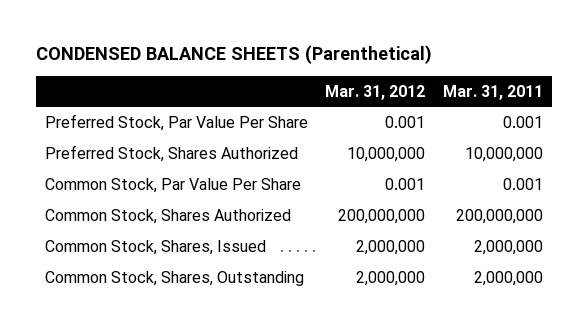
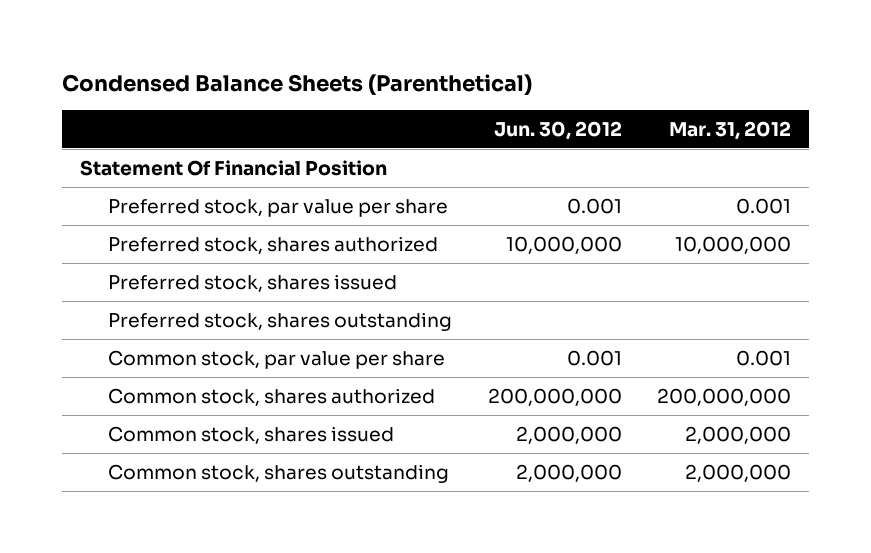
[35,45,432,65] CONDENSED BALANCE SHEETS (Parenthetical) -> [61,74,532,96] Condensed Balance Sheets (Parenthetical)
[443,84,544,100] Mar. 31, 2011 -> none
none -> [493,120,622,140] Jun. 30, 2012
none -> [79,159,387,176] Statement Of Financial Position
[44,113,308,131] Preferred Stock, Par Value Per Share -> [108,198,449,217] Preferred stock, par value per share
[44,144,298,162] Preferred Stock, Shares Authorized -> [108,235,439,254] Preferred stock, shares authorized
none -> [108,273,398,292] Preferred stock, shares issued
none -> [108,311,453,331] Preferred stock, shares outstanding
[44,177,301,193] Common Stock, Par Value Per Share -> [108,349,446,369] Common stock, par value per share
[44,208,291,224] Common Stock, Shares Authorized -> [108,387,436,406] Common stock, shares authorized
[44,239,266,255] Common Stock, Shares, Issued -> [108,425,395,444] Common stock, shares issued
[44,270,304,286] Common Stock, Shares, Outstanding -> [108,463,450,483] Common stock, shares outstanding

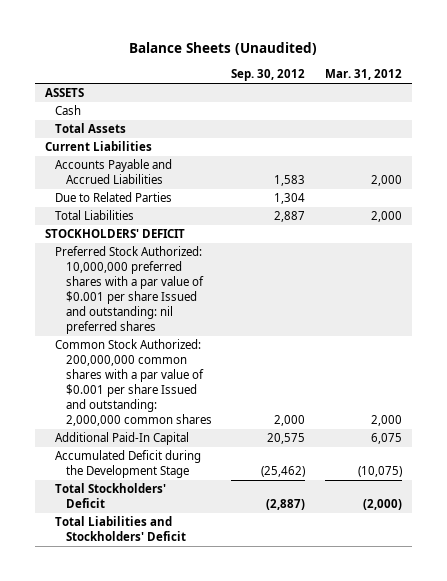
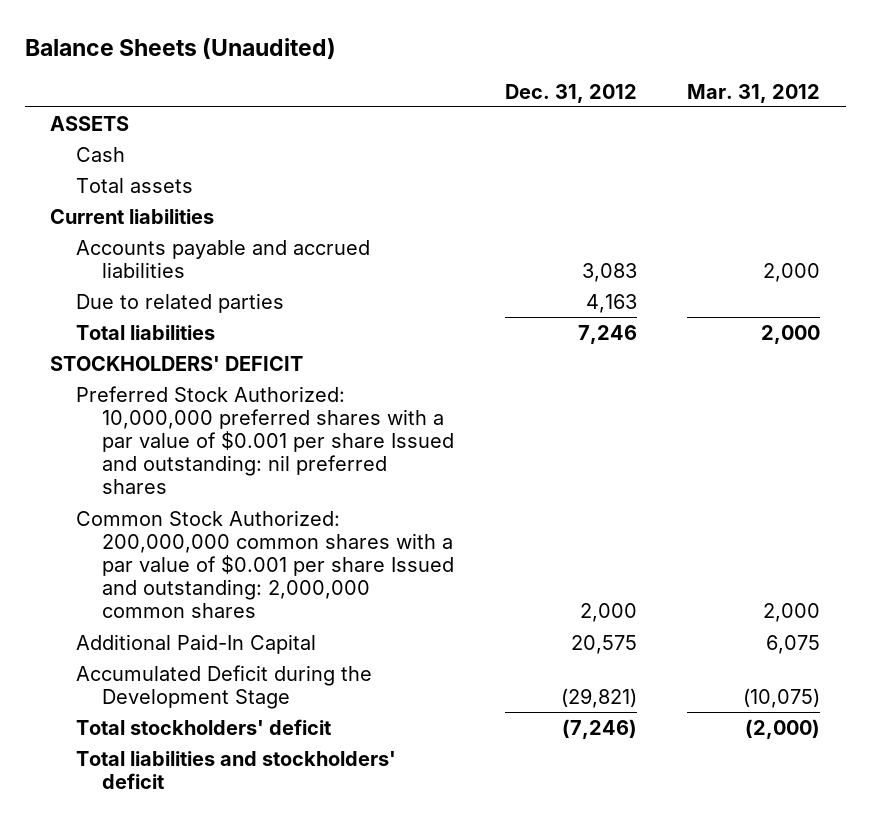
[231,69,306,82] Sep. 30, 2012 -> none
none -> [504,83,637,103] Dec. 31, 2012
[55,123,127,134] Total Assets -> [76,177,194,193] Total assets
[44,141,152,152] Current Liabilities -> [50,208,215,224] Current liabilities
[55,159,173,185] Accounts Payable and Accrued Liabilities -> [76,239,371,278] Accounts payable and accrued liabilities
[55,192,173,203] Due to Related Parties -> [76,292,285,313] Due to related parties
[55,210,135,221] Total Liabilities -> [76,324,216,340] Total liabilities
[55,483,167,509] Total Stockholders' Deficit -> [76,718,332,735] Total stockholders' deficit
[55,516,186,542] Total Liabilities and Stockholders' Deficit -> [76,750,397,789] Total liabilities and stockholders' deficit

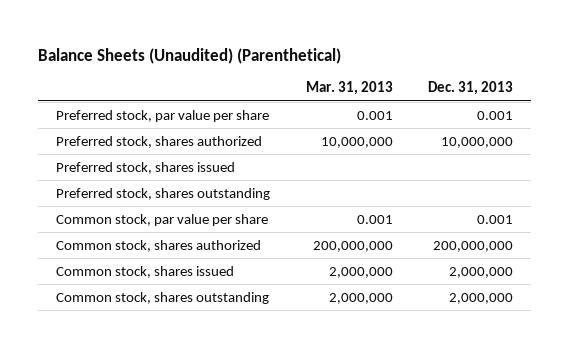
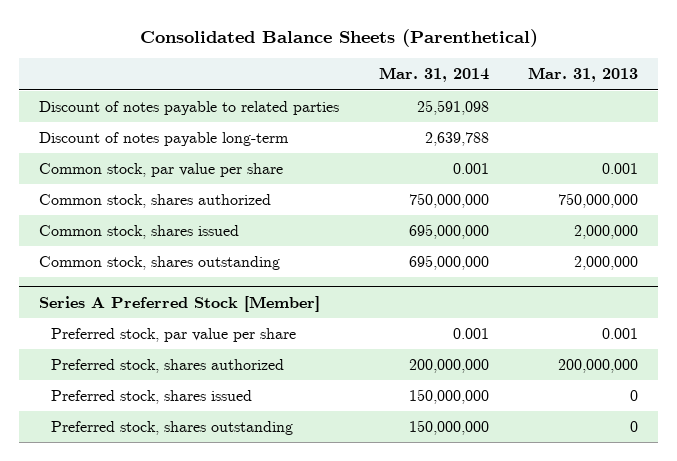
[38,47,342,64] Balance Sheets (Unaudited) (Parenthetical) -> [139,29,538,48] Consolidated Balance Sheets (Parenthetical)
[428,81,514,96] Dec. 31, 2013 -> none
none -> [378,67,489,83] Mar. 31, 2014
[56,109,270,122] Preferred stock, par value per share -> none
[56,135,263,148] Preferred stock, shares authorized -> none
[56,161,236,174] Preferred stock, shares issued -> none
[56,187,271,200] Preferred stock, shares outstanding -> none
none -> [39,100,340,115] Discount of notes payable to related parties
none -> [39,131,290,146] Discount of notes payable long-term
[312,240,393,252] 200,000,000 -> [558,192,639,208] 750,000,000
none -> [39,295,321,312] Series A Preferred Stock [Member]
none -> [51,327,297,342] Preferred stock, par value per share
none -> [51,358,285,373] Preferred stock, shares authorized
none -> [51,389,253,404] Preferred stock, shares issued
none -> [51,420,294,435] Preferred stock, shares outstanding

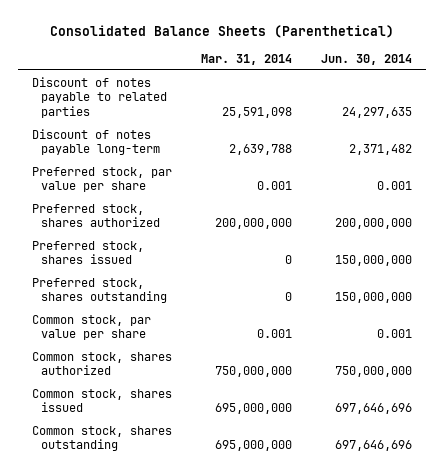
[528,67,639,83] Mar. 31, 2013 -> none
none -> [320,53,412,65] Jun. 30, 2014
none -> [32,166,173,193] Preferred stock, par value per share
none -> [32,203,161,228] Preferred stock, shares authorized
none -> [32,240,145,265] Preferred stock, shares issued
none -> [32,277,168,304] Preferred stock, shares outstanding
[39,295,321,312] Series A Preferred Stock [Member] -> none
[51,327,297,342] Preferred stock, par value per share -> none
[51,358,285,373] Preferred stock, shares authorized -> none
[51,389,253,404] Preferred stock, shares issued -> none
[51,420,294,435] Preferred stock, shares outstanding -> none

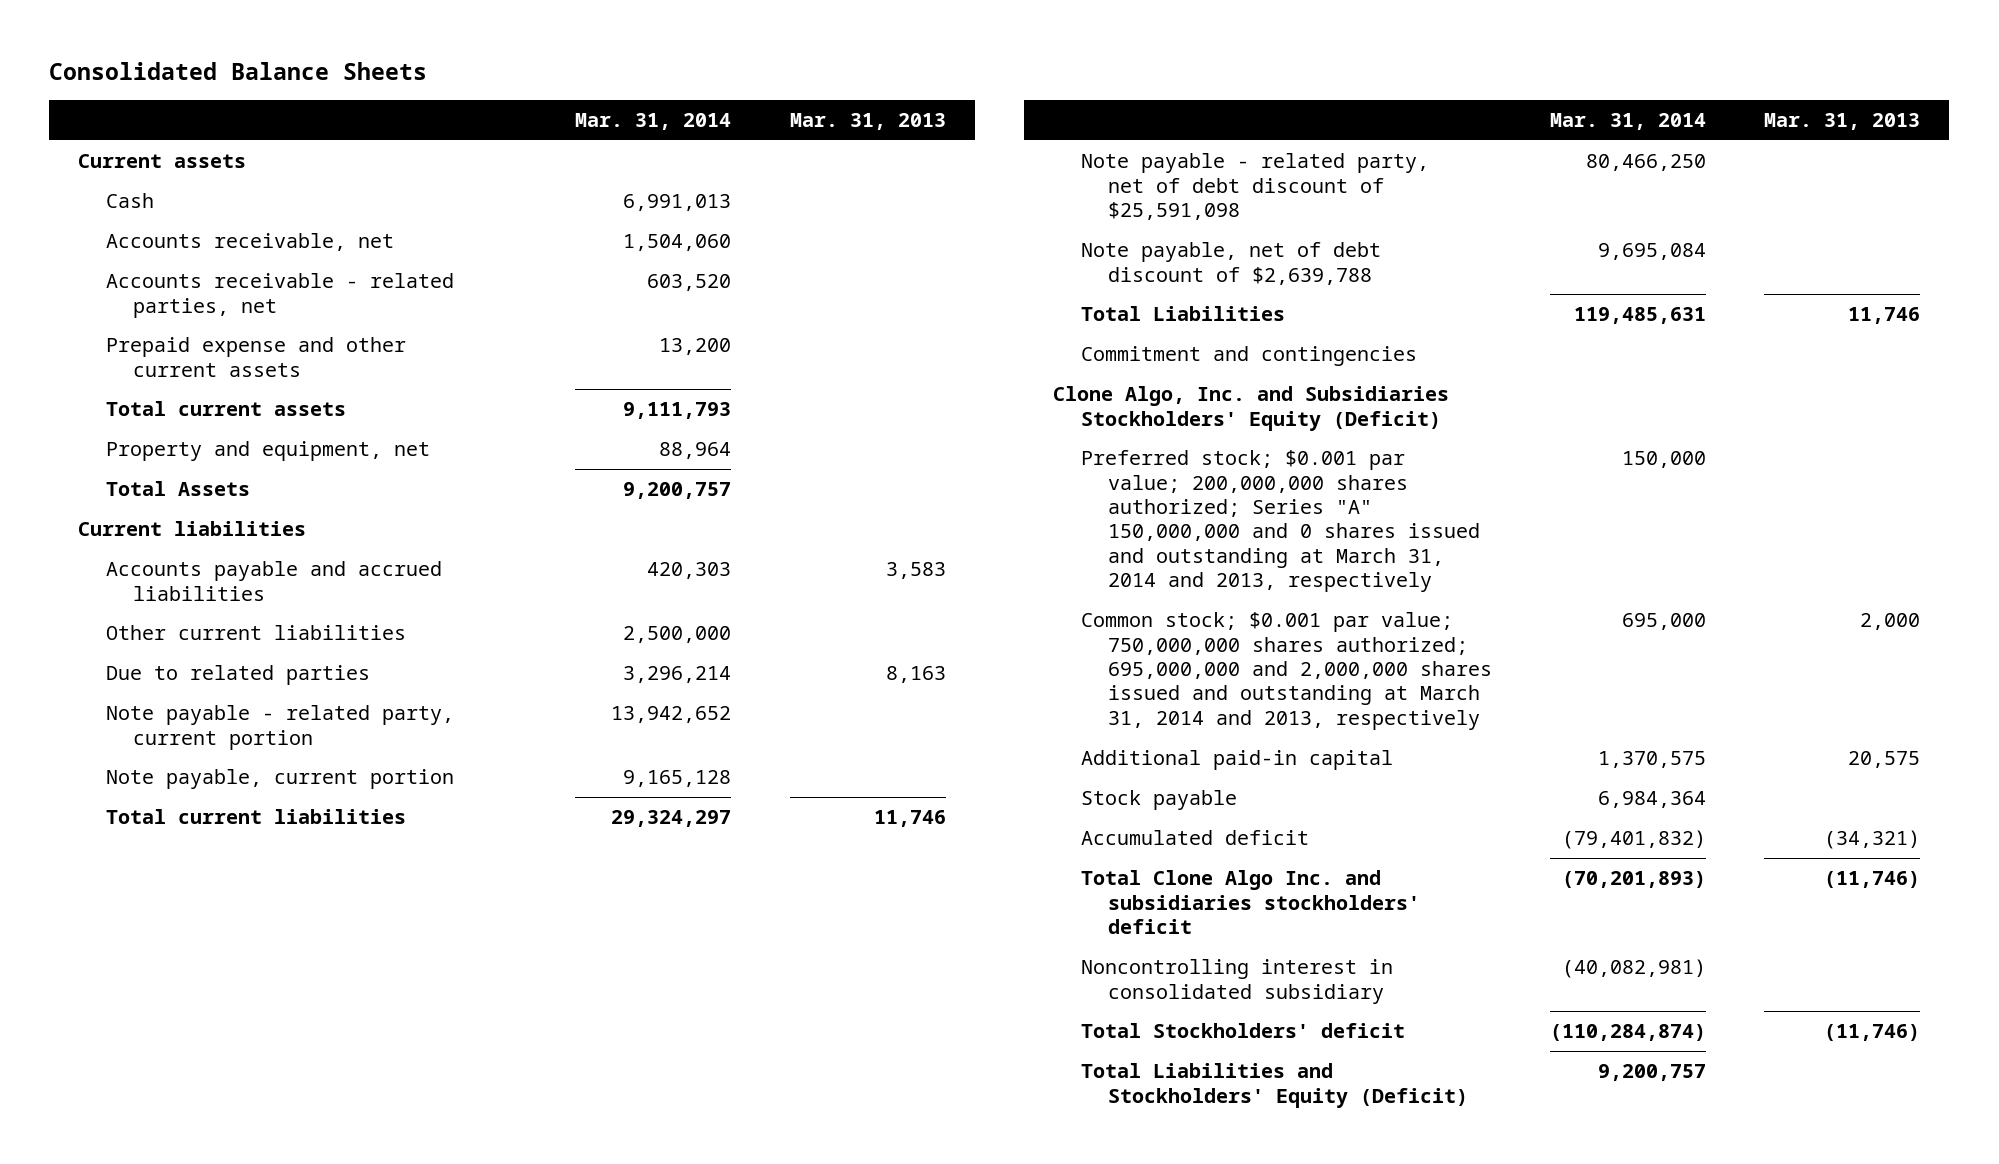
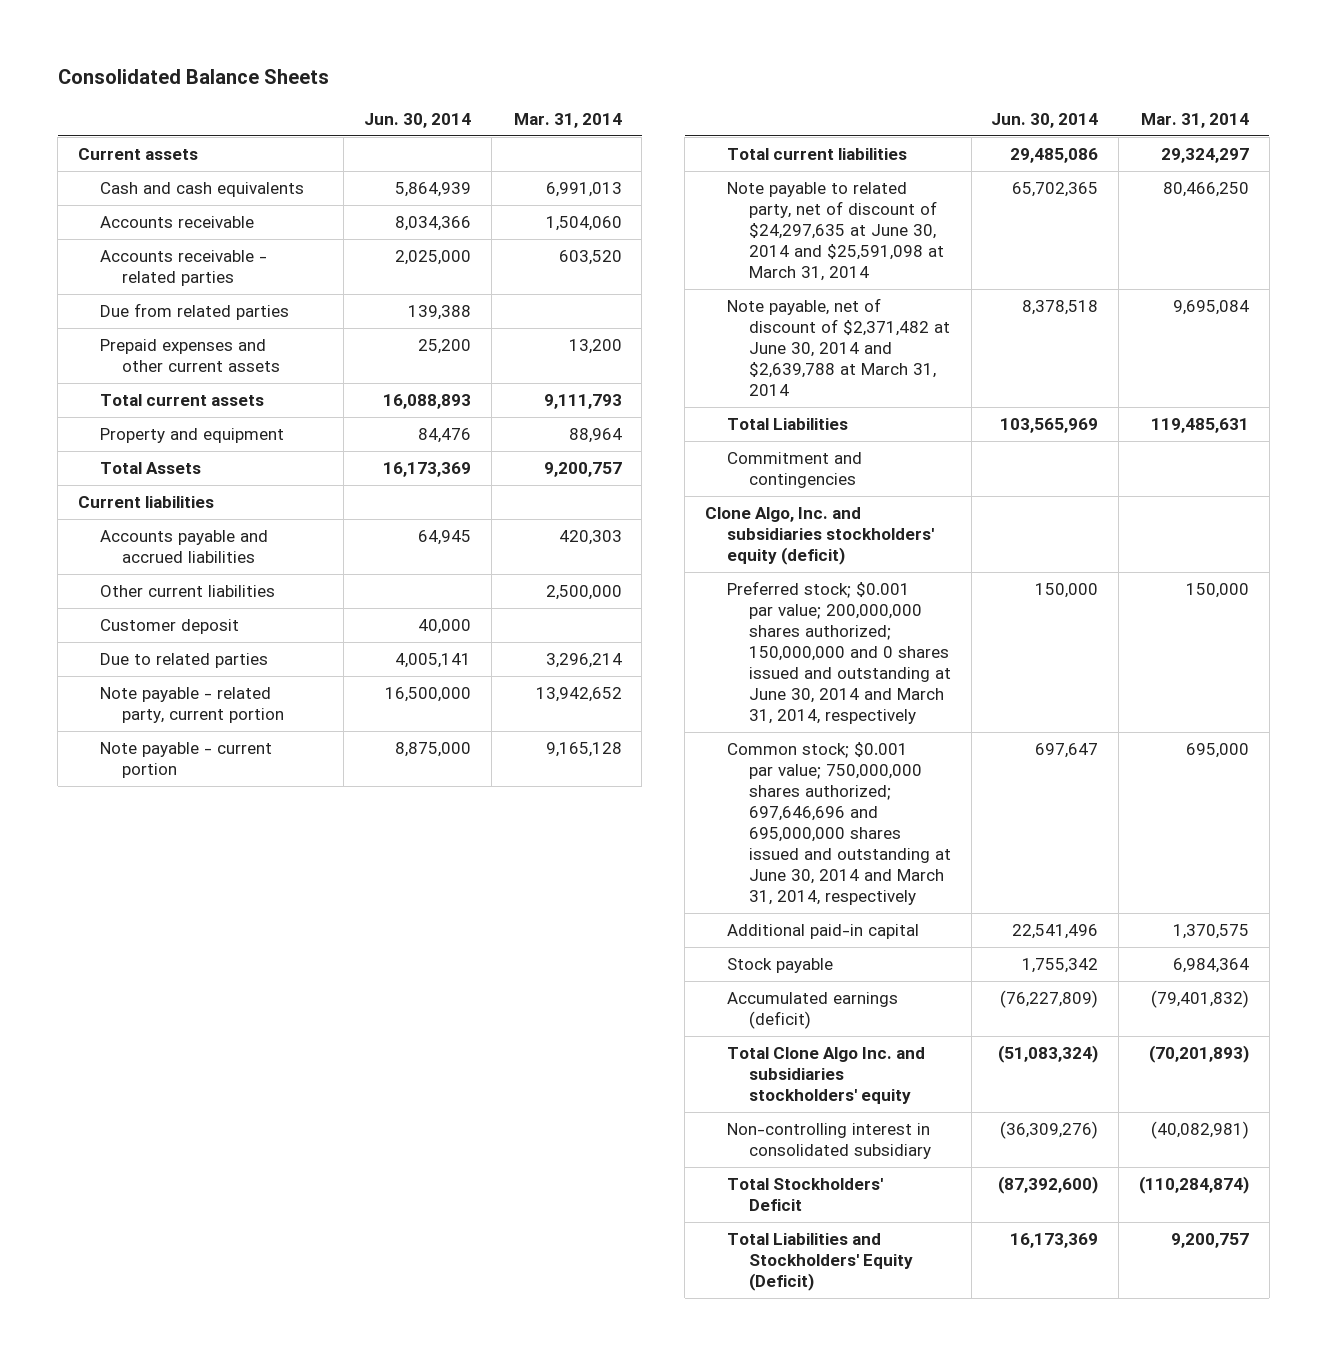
[789,113,946,131] Mar. 31, 2013 -> none
none -> [364,112,472,128] Jun. 30, 2014
[105,193,154,209] Cash -> [99,182,304,198] Cash and cash equivalents
[105,233,394,252] Accounts receivable, net -> [99,216,254,229] Accounts receivable
[105,273,454,318] Accounts receivable - related parties, net -> [99,250,267,287] Accounts receivable - related parties
none -> [99,303,289,321] Due from related parties
[105,337,406,377] Prepaid expense and other current assets -> [99,339,280,373] Prepaid expenses and other current assets
[105,441,430,462] Property and equipment, net -> [99,428,284,444] Property and equipment
none -> [99,619,239,635] Customer deposit
[105,769,454,790] Note payable, current portion -> [99,742,272,779] Note payable - current portion
[1080,153,1429,220] Note payable - related party, net of debt discount of $25,591,098 -> [726,182,944,282] Note payable to related party, net of discount of $24,297,635 at June 30, 2014 and $25,591,098 at March 31, 2014
[1080,242,1381,285] Note payable, net of debt discount of $2,639,788 -> [726,298,950,397] Note payable, net of discount of $2,371,482 at June 30, 2014 and $2,639,788 at March 31, 2014
[1053,386,1450,431] Clone Algo, Inc. and Subsidiaries Stockholders' Equity (Deficit) -> [705,507,934,566] Clone Algo, Inc. and subsidiaries stockholders' equity (deficit)
[1080,450,1481,593] Preferred stock; $0.001 par value; 200,000,000 shares authorized; Series "A" 150,000,000 and 0 shares issued and outstanding at March 31, 2014 and 2013, respectively -> [726,581,951,725] Preferred stock; $0.001 par value; 200,000,000 shares authorized; 150,000,000 and 0 shares issued and outstanding at June 30, 2014 and March 31, 2014, respectively
[1080,612,1493,730] Common stock; $0.001 par value; 750,000,000 shares authorized; 695,000,000 and 2,000,000 shares issued and outstanding at March 31, 2014 and 2013, respectively -> [726,742,951,906] Common stock; $0.001 par value; 750,000,000 shares authorized; 697,646,696 and 695,000,000 shares issued and outstanding at June 30, 2014 and March 31, 2014, respectively
[1080,830,1309,846] Accumulated deficit -> [726,992,898,1030] Accumulated earnings (deficit)
[1080,870,1421,934] Total Clone Algo Inc. and subsidiaries stockholders' deficit -> [726,1047,925,1105] Total Clone Algo Inc. and subsidiaries stockholders' equity
[1080,959,1393,1004] Noncontrolling interest in consolidated subsidiary -> [726,1123,931,1160] Non-controlling interest in consolidated subsidiary
[1080,1023,1405,1039] Total Stockholders' deficit -> [726,1178,883,1212] Total Stockholders' Deficit

